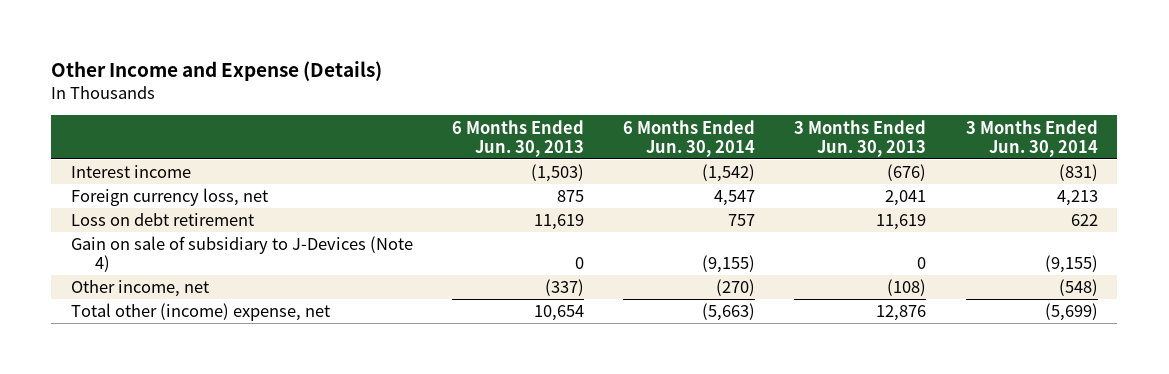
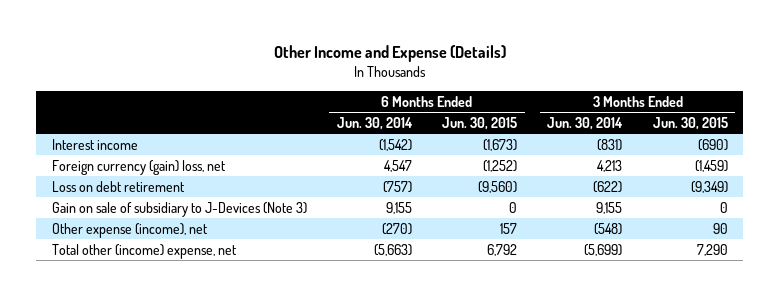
[452,119,585,157] 6 Months Ended Jun. 30, 2013 -> none
[794,119,927,157] 3 Months Ended Jun. 30, 2013 -> none
none -> [442,116,518,130] Jun. 30, 2015
none -> [652,116,728,130] Jun. 30, 2015
[70,188,268,207] Foreign currency loss, net -> [51,159,226,175] Foreign currency (gain) loss, net
[728,214,756,227] 757 -> [382,180,412,193] (757)
[1070,214,1098,227] 622 -> [593,180,623,193] (622)
[70,236,413,273] Gain on sale of subsidiary to J-Devices (Note 4) -> [51,201,307,217] Gain on sale of subsidiary to J-Devices (Note 3)
[702,255,756,274] (9,155) -> [385,201,412,214] 9,155
[1044,255,1098,274] (9,155) -> [596,201,623,214] 9,155
[70,280,209,298] Other income, net -> [51,222,208,238] Other expense (income), net

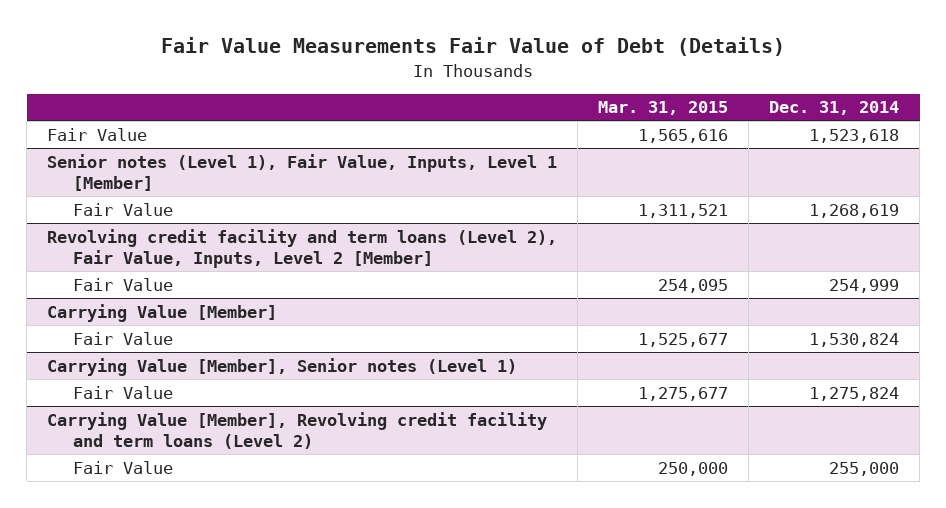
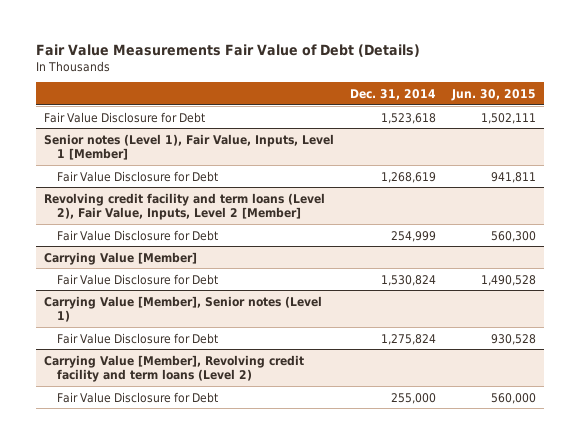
[598,101,729,116] Mar. 31, 2015 -> none
none -> [450,88,536,101] Jun. 30, 2015
[47,127,148,141] Fair Value -> [44,111,206,123] Fair Value Disclosure for Debt
[73,202,174,216] Fair Value -> [56,170,218,182] Fair Value Disclosure for Debt
[73,277,174,291] Fair Value -> [56,229,218,241] Fair Value Disclosure for Debt
[73,331,174,345] Fair Value -> [56,273,218,285] Fair Value Disclosure for Debt
[73,385,174,399] Fair Value -> [56,332,218,344] Fair Value Disclosure for Debt
[73,460,174,474] Fair Value -> [56,391,218,403] Fair Value Disclosure for Debt

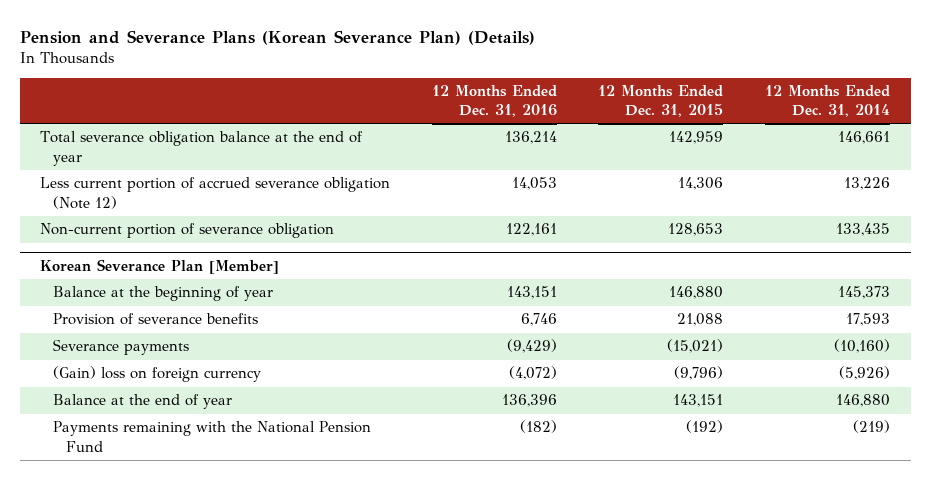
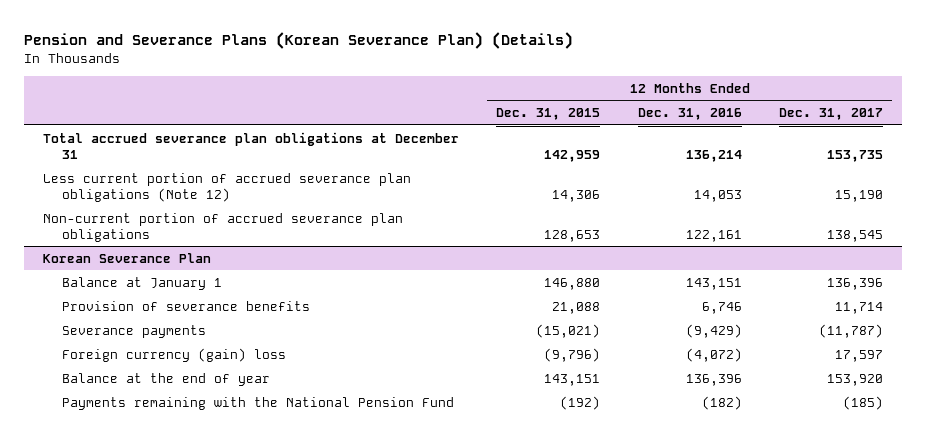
[764,85,890,118] 12 Months Ended Dec. 31, 2014 -> none
none -> [778,108,883,121] Dec. 31, 2017
[40,131,364,166] Total severance obligation balance at the end of year -> [43,131,460,159] Total accrued severance plan obligations at December 31
[40,177,391,209] Less current portion of accrued severance obligation (Note 12) -> [43,172,412,202] Less current portion of accrued severance plan obligations (Note 12)
[40,223,335,239] Non-current portion of severance obligation -> [43,212,404,242] Non-current portion of accrued severance plan obligations
[40,259,280,275] Korean Severance Plan [Member] -> [43,252,212,263] Korean Severance Plan
[53,286,274,302] Balance at the beginning of year -> [61,276,222,290] Balance at January 1
[53,366,262,383] (Gain) loss on foreign currency -> [61,347,286,362] Foreign currency (gain) loss

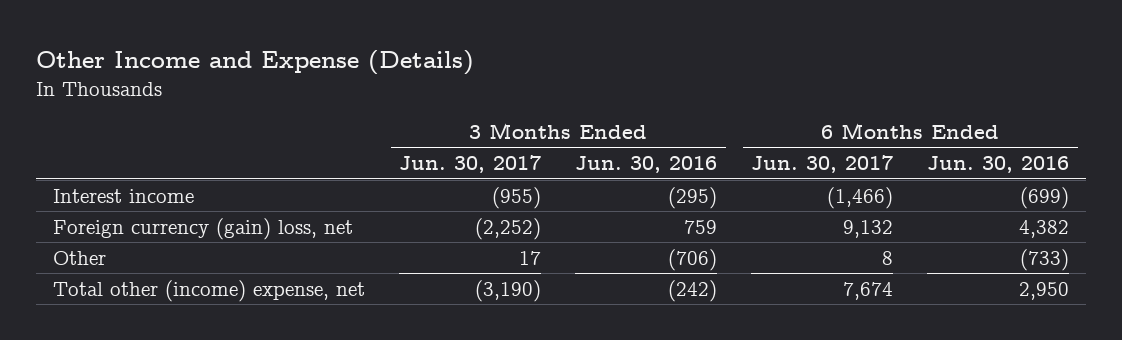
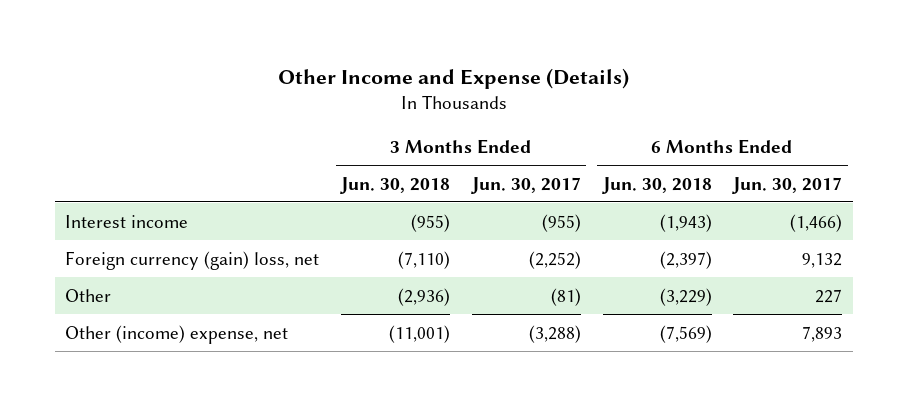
[575,156,718,174] Jun. 30, 2016 -> none
[927,156,1070,174] Jun. 30, 2016 -> none
none -> [340,176,451,194] Jun. 30, 2018
none -> [601,176,712,194] Jun. 30, 2018
[519,250,542,265] 17 -> [550,287,581,306] (81)
[882,250,894,265] 8 -> [815,288,843,303] 227
[53,279,366,302] Total other (income) expense, net -> [65,324,289,344] Other (income) expense, net
[475,279,542,302] (3,190) -> [528,324,581,343] (3,288)
[843,281,894,300] 7,674 -> [802,325,843,342] 7,893

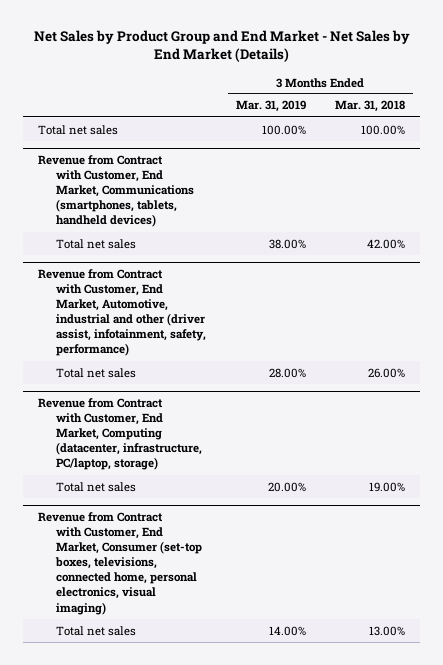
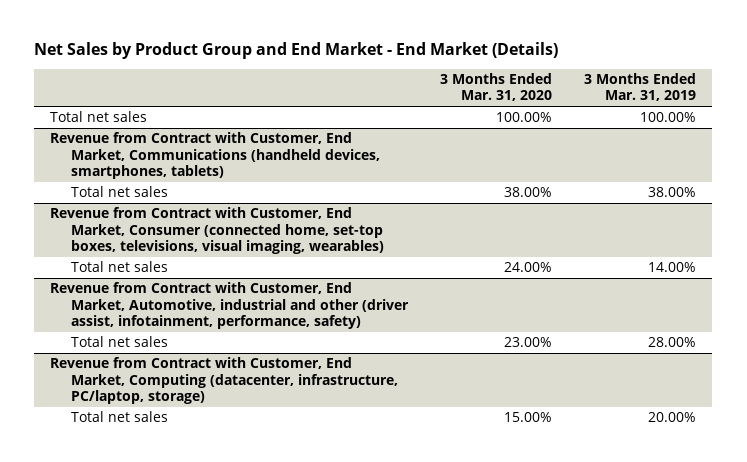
[33,30,410,63] Net Sales by Product Group and End Market - Net Sales by End Market (Details) -> [34,42,559,60] Net Sales by Product Group and End Market - End Market (Details)
[335,100,406,113] Mar. 31, 2018 -> none
none -> [440,73,553,102] 3 Months Ended Mar. 31, 2020
[37,155,194,228] Revenue from Contract with Customer, End Market, Communications (smartphones, tablets, handheld devices) -> [50,132,381,179] Revenue from Contract with Customer, End Market, Communications (handheld devices, smartphones, tablets)
none -> [50,207,385,254] Revenue from Contract with Customer, End Market, Consumer (connected home, set-top boxes, televisions, visual imaging, wearables)
none -> [71,261,169,273] Total net sales
[37,269,206,357] Revenue from Contract with Customer, End Market, Automotive, industrial and other (driver assist, infotainment, safety, performance) -> [50,282,410,329] Revenue from Contract with Customer, End Market, Automotive, industrial and other (driver assist, infotainment, performance, safety)
[37,512,202,615] Revenue from Contract with Customer, End Market, Consumer (set-top boxes, televisions, connected home, personal electronics, visual imaging) -> none
[55,625,136,636] Total net sales -> none

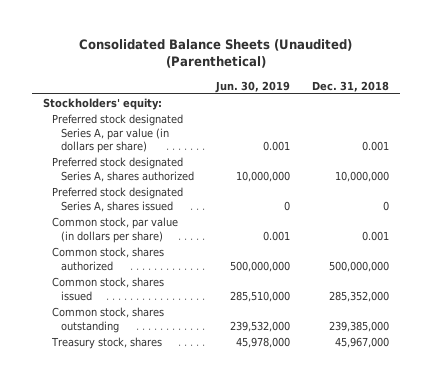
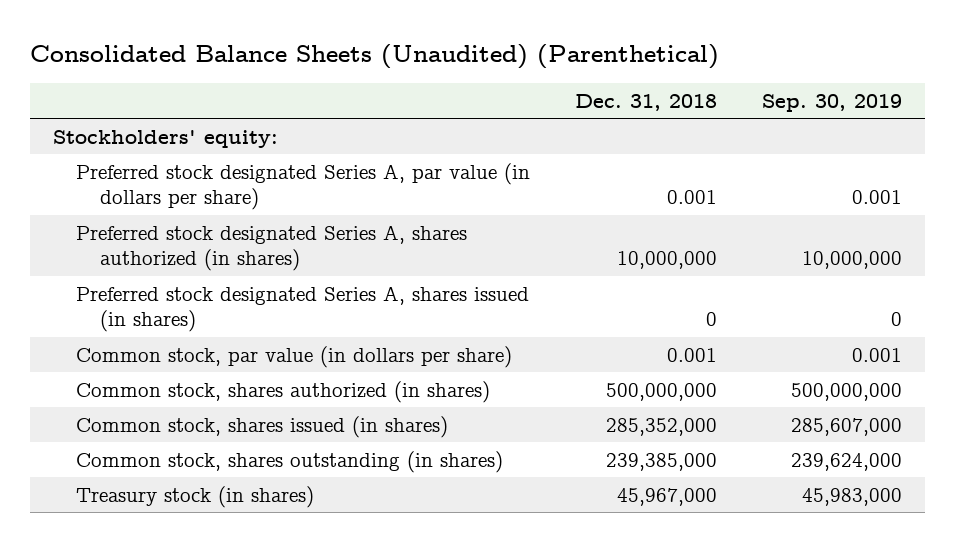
[214,80,290,93] Jun. 30, 2019 -> none
none -> [762,93,903,112] Sep. 30, 2019
[51,157,194,182] Preferred stock designated Series A, shares authorized -> [76,224,468,272] Preferred stock designated Series A, shares authorized (in shares)
[51,187,183,212] Preferred stock designated Series A, shares issued -> [76,285,530,333] Preferred stock designated Series A, shares issued (in shares)
[51,247,164,271] Common stock, shares authorized -> [76,380,491,403] Common stock, shares authorized (in shares)
[51,277,164,301] Common stock, shares issued -> [76,415,449,438] Common stock, shares issued (in shares)
[51,307,164,333] Common stock, shares outstanding -> [76,450,504,473] Common stock, shares outstanding (in shares)
[50,337,162,350] Treasury stock, shares -> [76,485,315,508] Treasury stock (in shares)

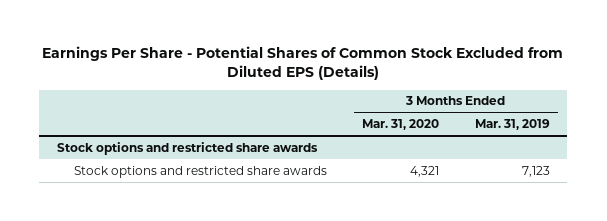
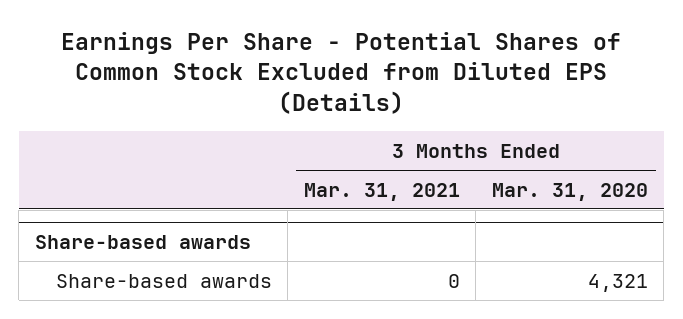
[474,119,550,131] Mar. 31, 2019 -> none
none -> [303,182,460,201] Mar. 31, 2021
[57,141,319,155] Stock options and restricted share awards -> [34,234,251,249] Share-based awards
[74,165,328,178] Stock options and restricted share awards -> [55,273,272,288] Share-based awards

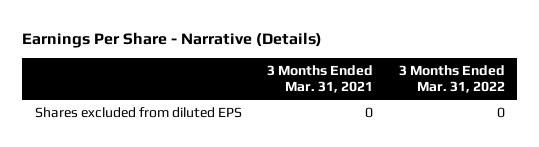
[61,31,622,115] Earnings Per Share - Potential Shares of Common Stock Excluded from Diluted EPS (Details) -> [22,31,323,48] Earnings Per Share - Narrative (Details)
[491,182,648,201] Mar. 31, 2020 -> none
none -> [398,64,505,94] 3 Months Ended Mar. 31, 2022
[34,234,251,249] Share-based awards -> none
[55,273,272,288] Share-based awards -> [34,107,242,119] Shares excluded from diluted EPS

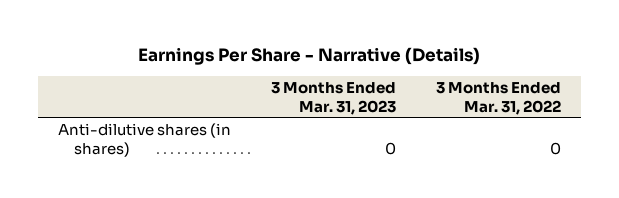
[267,64,374,94] 3 Months Ended Mar. 31, 2021 -> none
none -> [270,81,396,115] 3 Months Ended Mar. 31, 2023
[34,107,242,119] Shares excluded from diluted EPS -> [57,122,231,157] Anti-dilutive shares (in shares)

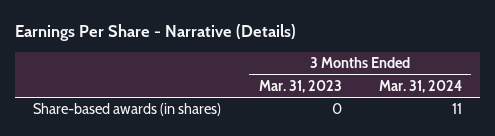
[435,81,561,115] 3 Months Ended Mar. 31, 2022 -> none
none -> [378,79,462,93] Mar. 31, 2024
[57,122,231,157] Anti-dilutive shares (in shares) -> [33,103,222,117] Share-based awards (in shares)

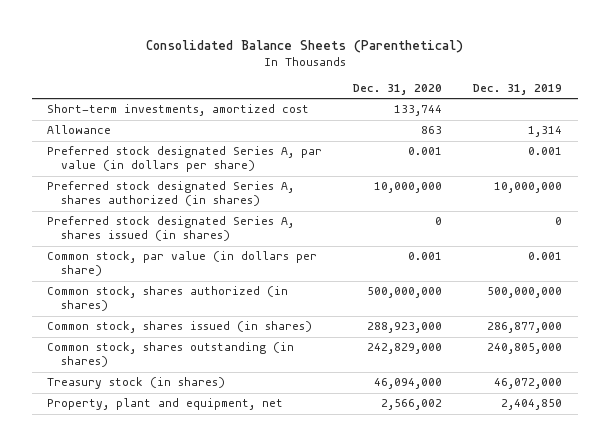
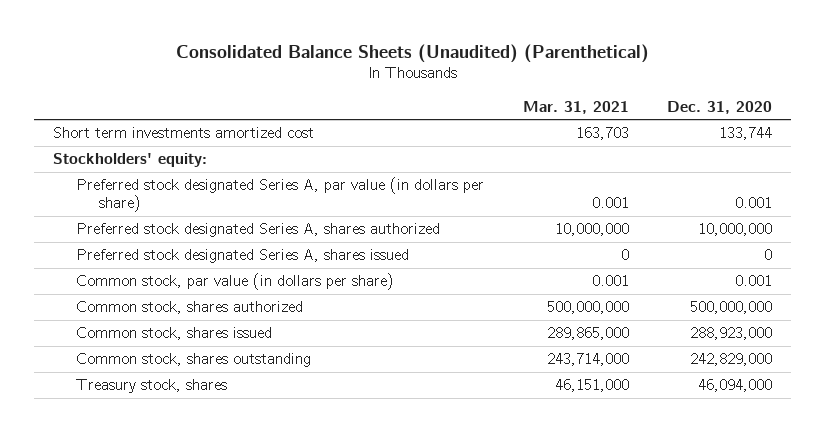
[145,39,463,53] Consolidated Balance Sheets (Parenthetical) -> [175,43,649,63] Consolidated Balance Sheets (Unaudited) (Parenthetical)
[473,84,563,96] Dec. 31, 2019 -> none
none -> [522,100,629,114] Mar. 31, 2021
[47,125,112,135] Allowance -> none
[47,104,310,117] Short-term investments, amortized cost -> [53,127,315,139] Short term investments amortized cost
none -> [53,153,208,168] Stockholders' equity:
[47,181,295,207] Preferred stock designated Series A, shares authorized (in shares) -> [76,223,441,238] Preferred stock designated Series A, shares authorized
[47,216,295,242] Preferred stock designated Series A, shares issued (in shares) -> [76,249,410,264] Preferred stock designated Series A, shares issued
[47,398,284,411] Property, plant and equipment, net -> none
[47,286,289,312] Common stock, shares authorized (in shares) -> [76,301,304,315] Common stock, shares authorized
[47,321,313,334] Common stock, shares issued (in shares) -> [76,327,273,341] Common stock, shares issued
[47,342,295,368] Common stock, shares outstanding (in shares) -> [76,353,312,368] Common stock, shares outstanding
[47,377,226,390] Treasury stock (in shares) -> [76,379,228,394] Treasury stock, shares

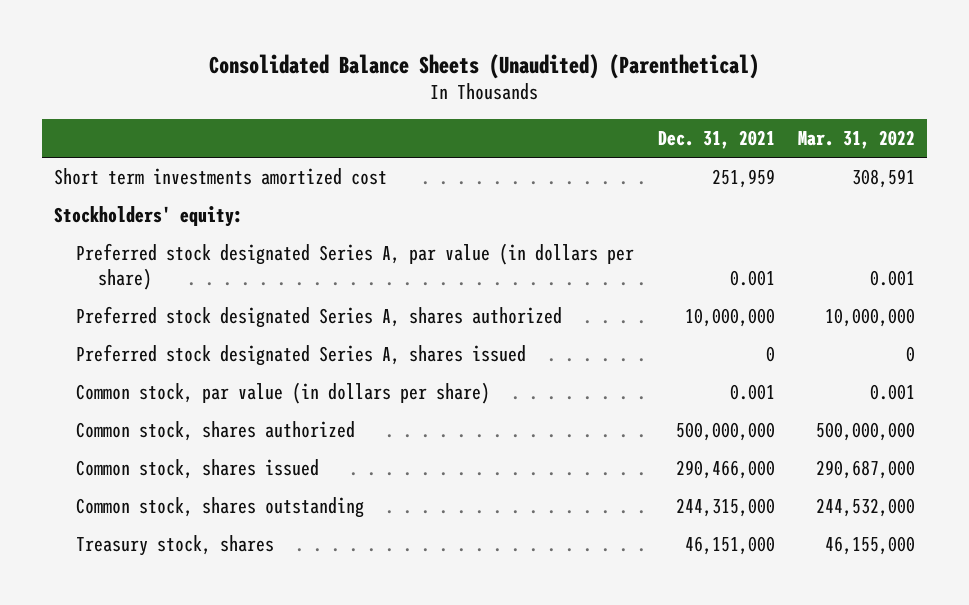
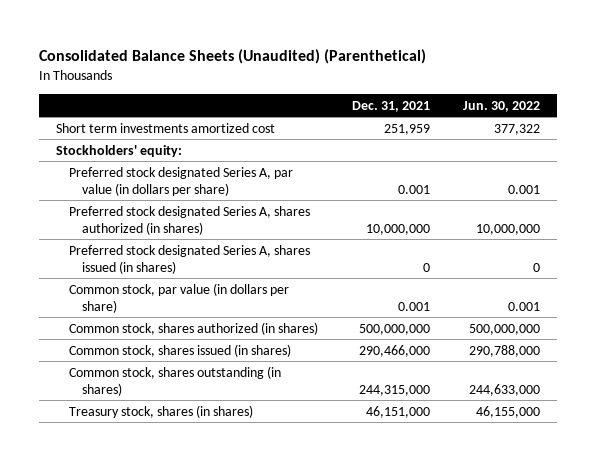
[798,130,916,150] Mar. 31, 2022 -> none
none -> [463,101,541,113] Jun. 30, 2022
[75,305,562,328] Preferred stock designated Series A, shares authorized -> [69,205,311,235] Preferred stock designated Series A, shares authorized (in shares)
[75,343,526,366] Preferred stock designated Series A, shares issued -> [69,244,311,274] Preferred stock designated Series A, shares issued (in shares)
[75,420,355,441] Common stock, shares authorized -> [69,321,319,335] Common stock, shares authorized (in shares)
[75,458,319,479] Common stock, shares issued -> [69,343,292,357] Common stock, shares issued (in shares)
[75,496,364,518] Common stock, shares outstanding -> [69,365,282,396] Common stock, shares outstanding (in shares)
[75,534,274,556] Treasury stock, shares -> [69,404,254,418] Treasury stock, shares (in shares)

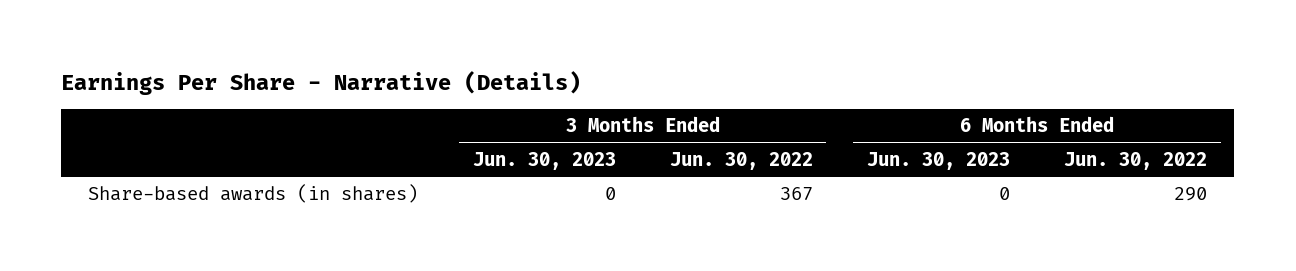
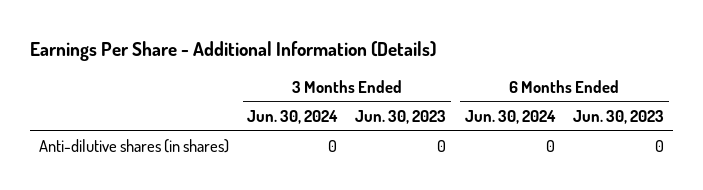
[61,71,582,96] Earnings Per Share - Narrative (Details) -> [29,40,436,61] Earnings Per Share - Additional Information (Details)
[669,151,813,170] Jun. 30, 2022 -> none
[1064,151,1208,170] Jun. 30, 2022 -> none
none -> [247,109,339,124] Jun. 30, 2024
none -> [464,109,556,124] Jun. 30, 2024
[88,184,419,204] Share-based awards (in shares) -> [38,138,229,153] Anti-dilutive shares (in shares)

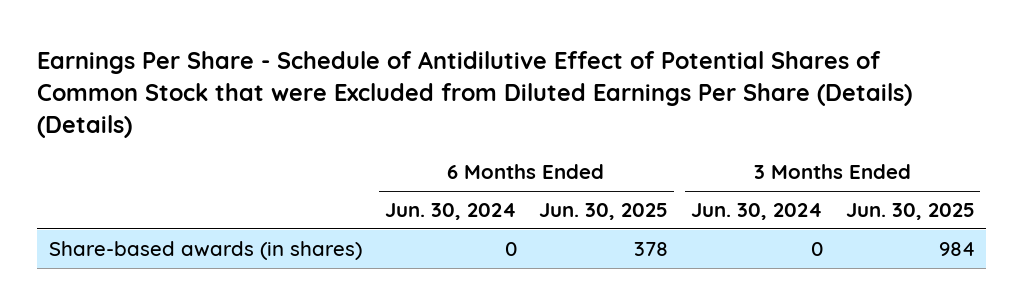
[29,40,436,61] Earnings Per Share - Additional Information (Details) -> [37,51,913,138] Earnings Per Share - Schedule of Antidilutive Effect of Potential Shares of Common Stock that were Excluded from Diluted Earnings Per Share (Details) (Details)
[355,109,447,124] Jun. 30, 2023 -> none
[573,109,665,124] Jun. 30, 2023 -> none
none -> [539,203,669,221] Jun. 30, 2025
none -> [845,203,975,221] Jun. 30, 2025
[38,138,229,153] Anti-dilutive shares (in shares) -> [48,241,362,261] Share-based awards (in shares)

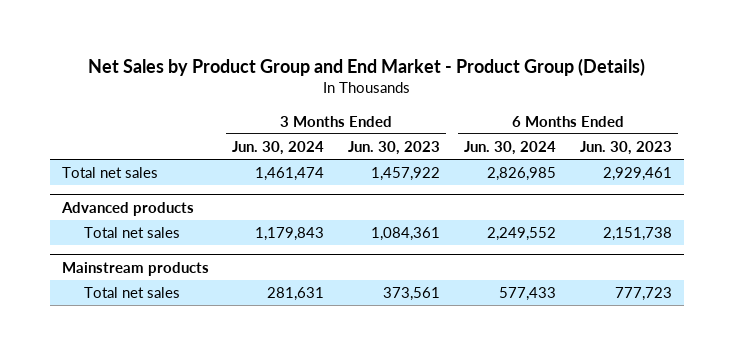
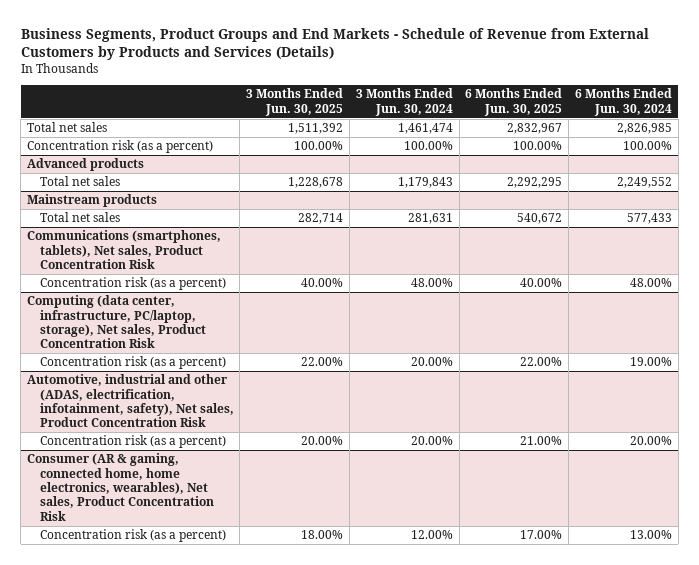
[87,57,645,76] Net Sales by Product Group and End Market - Product Group (Details) -> [20,28,649,61] Business Segments, Product Groups and End Markets - Schedule of Revenue from External Customers by Products and Services (Details)
[348,140,441,155] Jun. 30, 2023 -> none
[580,140,673,155] Jun. 30, 2023 -> none
none -> [246,88,344,116] 3 Months Ended Jun. 30, 2025
none -> [465,88,563,116] 6 Months Ended Jun. 30, 2025
none -> [27,140,214,154] Concentration risk (as a percent)
none -> [27,230,222,270] Communications (smartphones, tablets), Net sales, Product Concentration Risk
none -> [39,277,226,291] Concentration risk (as a percent)
none -> [27,295,206,349] Computing (data center, infrastructure, PC/laptop, storage), Net sales, Product Concentration Risk
none -> [39,356,226,370] Concentration risk (as a percent)
none -> [27,374,234,428] Automotive, industrial and other (ADAS, electrification, infotainment, safety), Net sales, Product Concentration Risk
none -> [39,435,226,449] Concentration risk (as a percent)
none -> [27,453,214,521] Consumer (AR & gaming, connected home, home electronics, wearables), Net sales, Product Concentration Risk
none -> [39,529,226,543] Concentration risk (as a percent)

